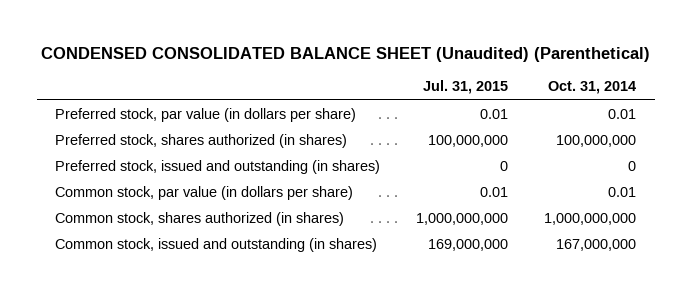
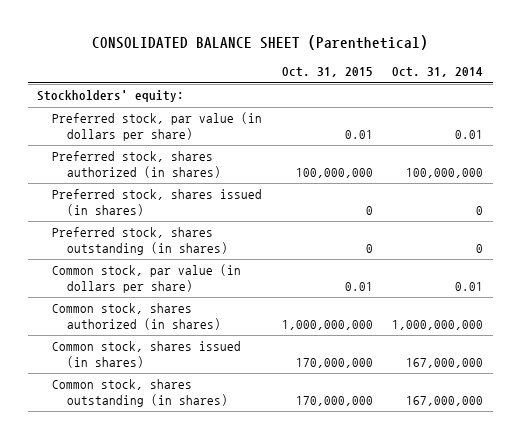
[40,47,650,63] CONDENSED CONSOLIDATED BALANCE SHEET (Unaudited) (Parenthetical) -> [92,35,429,51] CONSOLIDATED BALANCE SHEET (Parenthetical)
[423,80,509,95] Jul. 31, 2015 -> none
none -> [281,67,373,78] Oct. 31, 2015
none -> [37,90,185,103] Stockholders' equity:
none -> [52,189,263,216] Preferred stock, shares issued (in shares)
[54,160,380,175] Preferred stock, issued and outstanding (in shares) -> [52,227,229,255] Preferred stock, shares outstanding (in shares)
none -> [52,341,242,368] Common stock, shares issued (in shares)
[54,238,377,253] Common stock, issued and outstanding (in shares) -> [52,379,229,407] Common stock, shares outstanding (in shares)

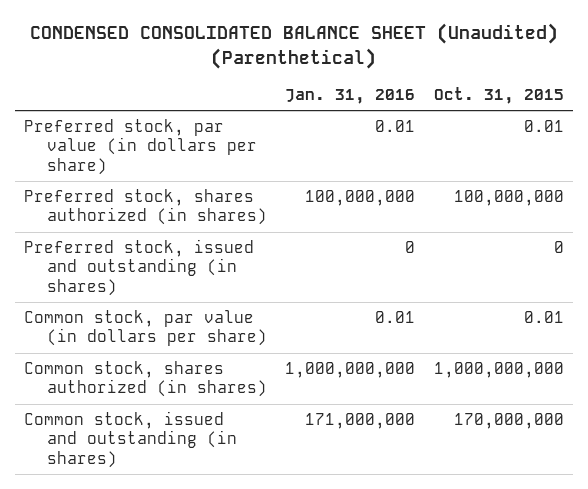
[92,35,429,51] CONSOLIDATED BALANCE SHEET (Parenthetical) -> [30,23,559,69] CONDENSED CONSOLIDATED BALANCE SHEET (Unaudited) (Parenthetical)
[392,67,484,78] Oct. 31, 2014 -> none
none -> [285,89,416,105] Jan. 31, 2016
[37,90,185,103] Stockholders' equity: -> none
[52,189,263,216] Preferred stock, shares issued (in shares) -> none
[52,227,229,255] Preferred stock, shares outstanding (in shares) -> [24,239,255,296] Preferred stock, issued and outstanding (in shares)
[52,341,242,368] Common stock, shares issued (in shares) -> none
[52,379,229,407] Common stock, shares outstanding (in shares) -> [24,411,237,468] Common stock, issued and outstanding (in shares)

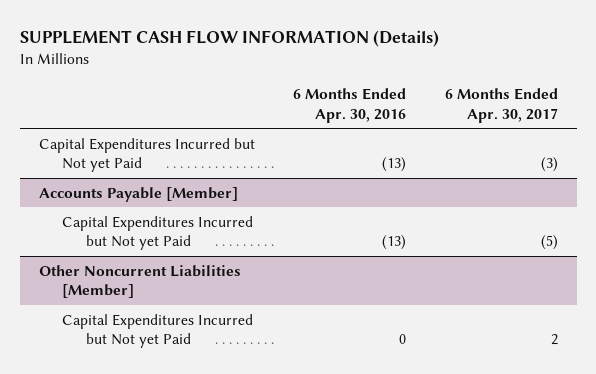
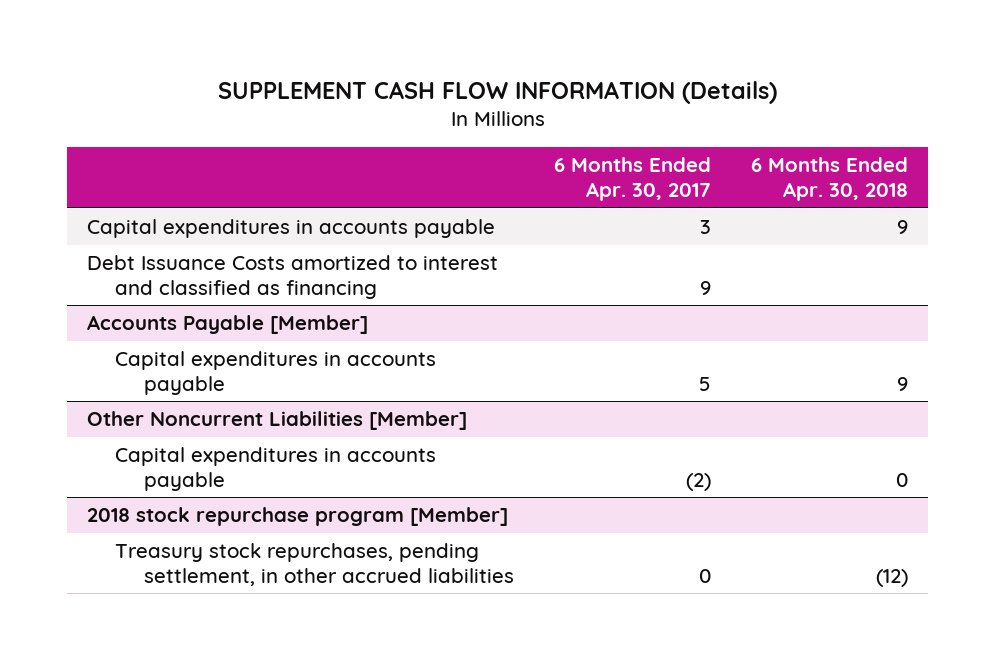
[293,88,407,123] 6 Months Ended Apr. 30, 2016 -> none
none -> [751,157,909,201] 6 Months Ended Apr. 30, 2018
[38,137,255,173] Capital Expenditures Incurred but Not yet Paid -> [86,219,495,239] Capital expenditures in accounts payable
[540,157,558,173] (3) -> [699,220,711,235] 3
none -> [86,255,498,299] Debt Issuance Costs amortized to interest and classified as financing
[62,215,254,251] Capital Expenditures Incurred but Not yet Paid -> [115,351,437,395] Capital expenditures in accounts payable
[540,235,558,251] (5) -> [698,376,711,391] 5
[62,313,254,349] Capital Expenditures Incurred but Not yet Paid -> [115,447,437,491] Capital expenditures in accounts payable
[550,334,558,346] 2 -> [685,472,711,491] (2)
none -> [86,507,508,527] 2018 stock repurchase program [Member]
none -> [115,543,514,586] Treasury stock repurchases, pending settlement, in other accrued liabilities

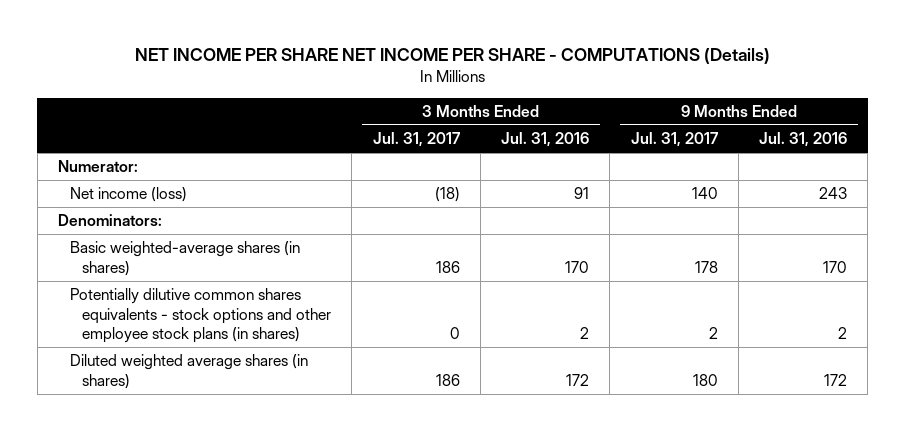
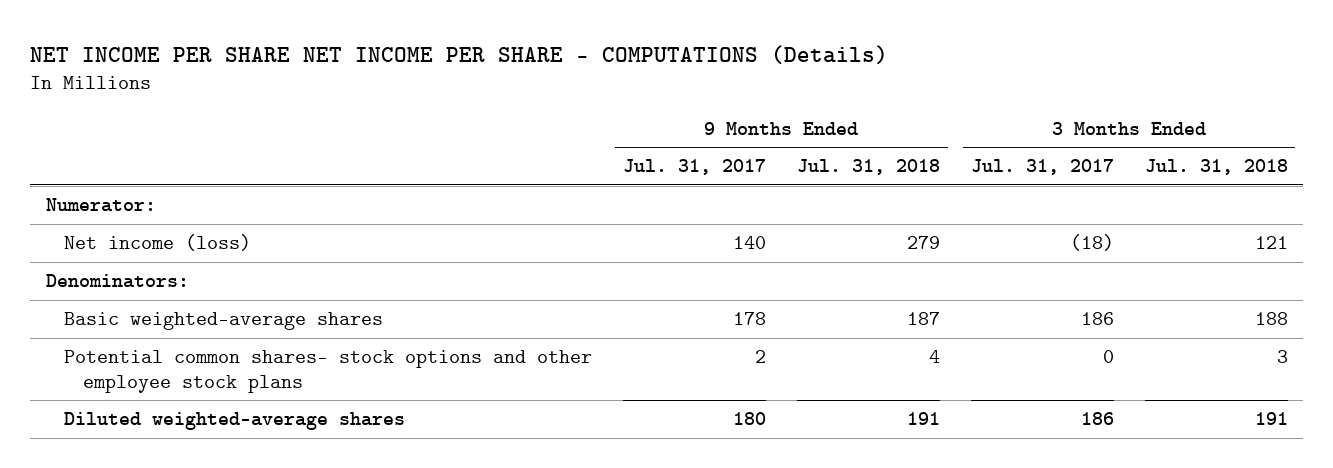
[501,132,590,148] Jul. 31, 2016 -> none
[759,132,848,148] Jul. 31, 2016 -> none
none -> [796,159,940,176] Jul. 31, 2018
none -> [1144,159,1288,176] Jul. 31, 2018
[70,241,301,276] Basic weighted-average shares (in shares) -> [64,311,384,330] Basic weighted-average shares
[70,288,332,344] Potentially dilutive common shares equivalents - stock options and other employee stock plans (in shares) -> [64,349,593,393] Potential common shares- stock options and other employee stock plans
[70,354,309,389] Diluted weighted average shares (in shares) -> [64,411,406,430] Diluted weighted-average shares

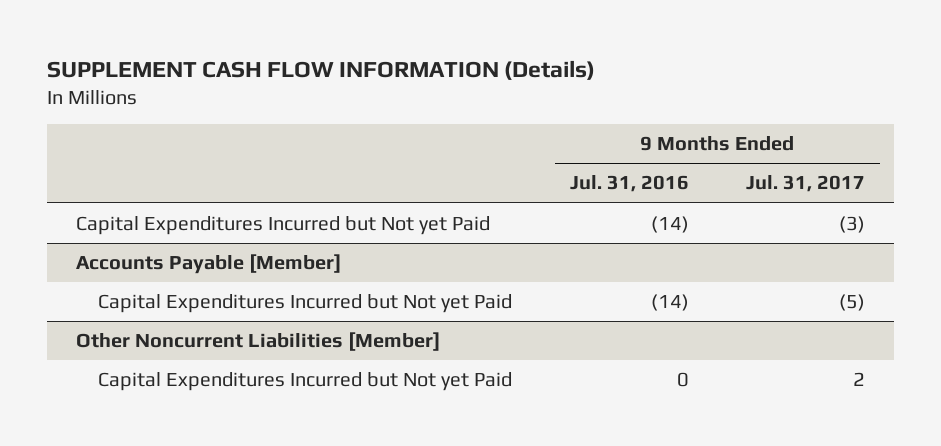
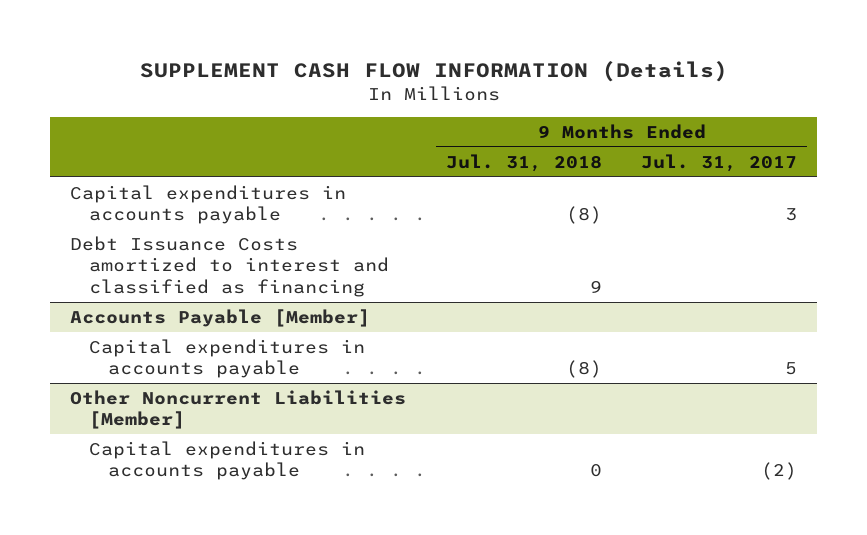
[569,175,689,193] Jul. 31, 2016 -> none
none -> [445,153,602,172] Jul. 31, 2018
[75,216,490,236] Capital Expenditures Incurred but Not yet Paid -> [70,184,347,225] Capital expenditures in accounts payable
[839,216,866,234] (3) -> [785,208,798,222] 3
none -> [70,235,390,297] Debt Issuance Costs amortized to interest and classified as financing
[97,294,512,314] Capital Expenditures Incurred but Not yet Paid -> [89,338,366,379] Capital expenditures in accounts payable
[839,294,866,312] (5) -> [785,362,798,376] 5
[97,372,512,392] Capital Expenditures Incurred but Not yet Paid -> [89,440,366,481] Capital expenditures in accounts payable
[853,372,866,387] 2 -> [761,462,798,481] (2)

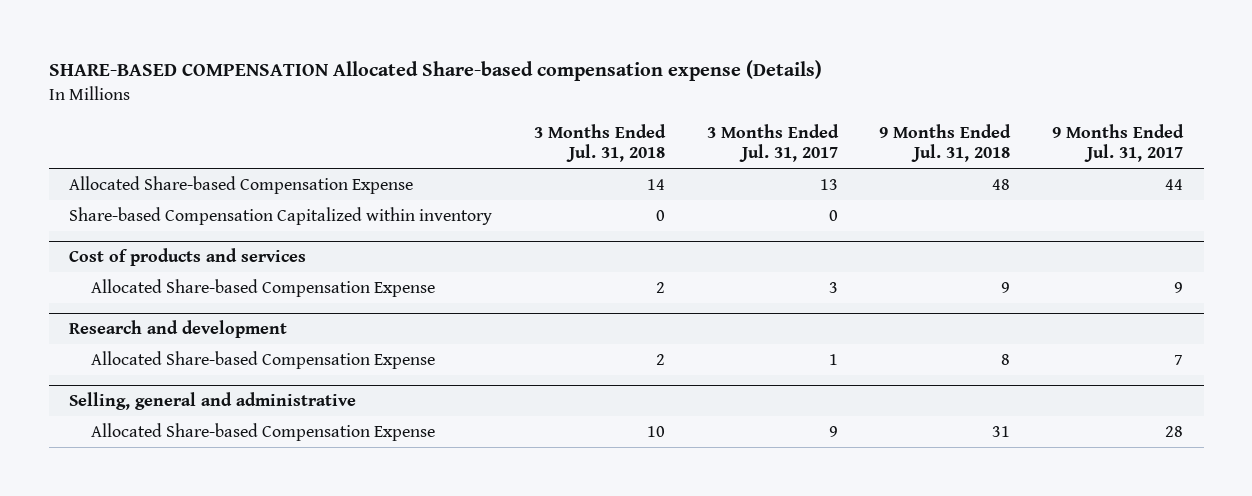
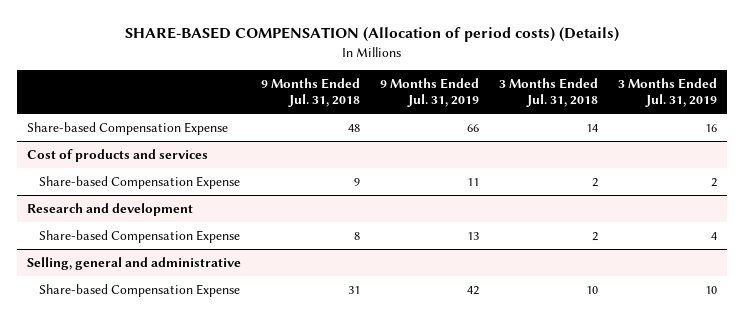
[48,59,822,81] SHARE-BASED COMPENSATION Allocated Share-based compensation expense (Details) -> [125,27,620,43] SHARE-BASED COMPENSATION (Allocation of period costs) (Details)
[706,124,839,163] 3 Months Ended Jul. 31, 2017 -> none
[1051,124,1184,163] 9 Months Ended Jul. 31, 2017 -> none
none -> [380,78,480,108] 9 Months Ended Jul. 31, 2019
none -> [618,78,718,108] 3 Months Ended Jul. 31, 2019
[69,206,493,225] Share-based Compensation Capitalized within inventory -> none
[69,175,414,194] Allocated Share-based Compensation Expense -> [27,121,229,135] Share-based Compensation Expense
[91,278,436,297] Allocated Share-based Compensation Expense -> [38,175,240,189] Share-based Compensation Expense
[91,350,436,369] Allocated Share-based Compensation Expense -> [38,229,240,243] Share-based Compensation Expense
[91,422,436,441] Allocated Share-based Compensation Expense -> [38,283,240,297] Share-based Compensation Expense

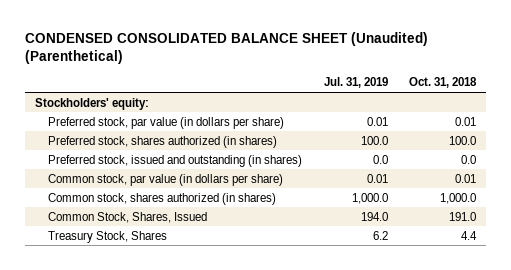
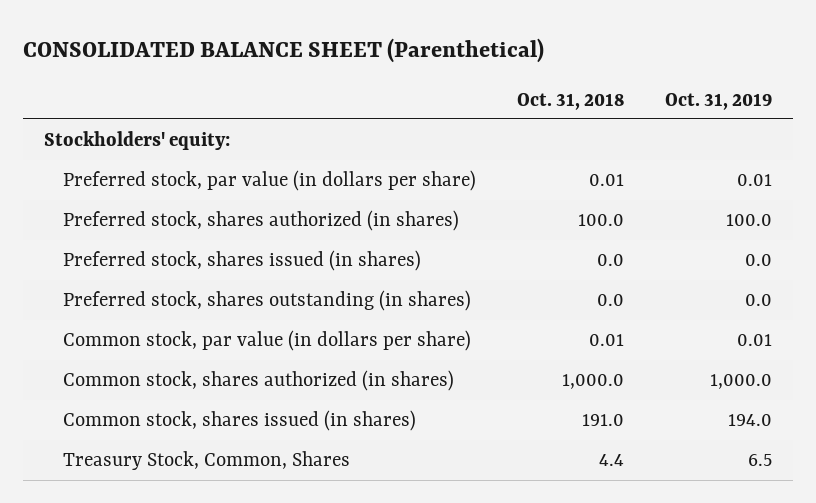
[24,32,428,65] CONDENSED CONSOLIDATED BALANCE SHEET (Unaudited) (Parenthetical) -> [23,38,545,64] CONSOLIDATED BALANCE SHEET (Parenthetical)
[323,77,388,89] Jul. 31, 2019 -> none
none -> [665,92,773,110] Oct. 31, 2019
none -> [62,250,421,272] Preferred stock, shares issued (in shares)
[48,154,303,167] Preferred stock, issued and outstanding (in shares) -> [62,290,471,312] Preferred stock, shares outstanding (in shares)
[48,211,208,223] Common Stock, Shares, Issued -> [62,410,416,432] Common stock, shares issued (in shares)
[48,230,168,243] Treasury Stock, Shares -> [62,451,350,471] Treasury Stock, Common, Shares

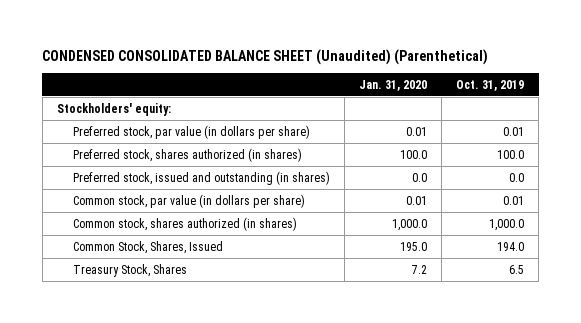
[23,38,545,64] CONSOLIDATED BALANCE SHEET (Parenthetical) -> [42,49,489,66] CONDENSED CONSOLIDATED BALANCE SHEET (Unaudited) (Parenthetical)
[517,92,625,110] Oct. 31, 2018 -> none
none -> [358,79,427,91] Jan. 31, 2020
[62,250,421,272] Preferred stock, shares issued (in shares) -> none
[62,290,471,312] Preferred stock, shares outstanding (in shares) -> [72,170,330,185] Preferred stock, issued and outstanding (in shares)
[62,410,416,432] Common stock, shares issued (in shares) -> [72,240,223,254] Common Stock, Shares, Issued
[62,451,350,471] Treasury Stock, Common, Shares -> [72,263,187,277] Treasury Stock, Shares

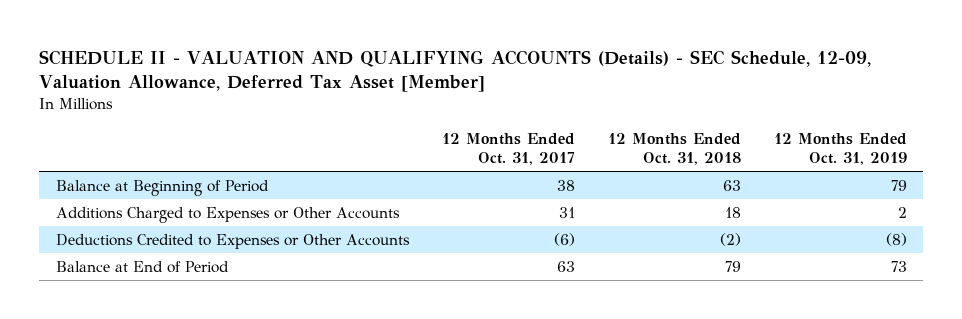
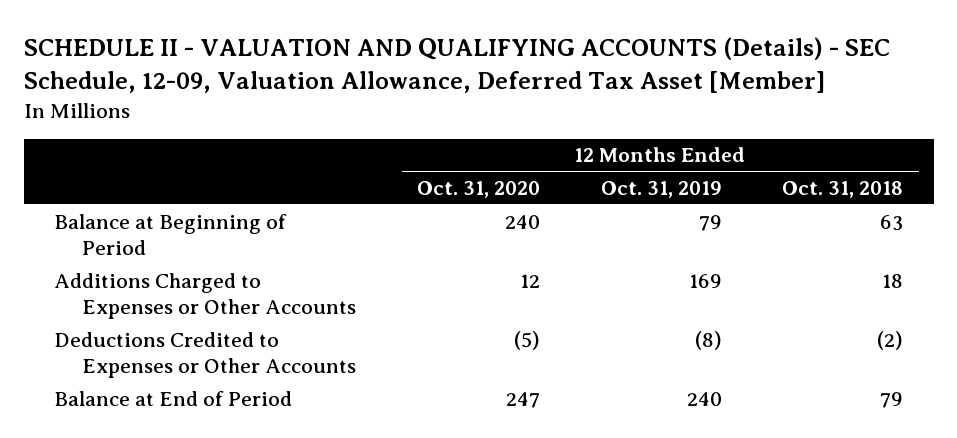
[441,132,575,166] 12 Months Ended Oct. 31, 2017 -> none
none -> [416,180,540,198] Oct. 31, 2020
[897,206,907,218] 2 -> [688,273,722,288] 169
[890,260,907,272] 73 -> [686,391,722,406] 240

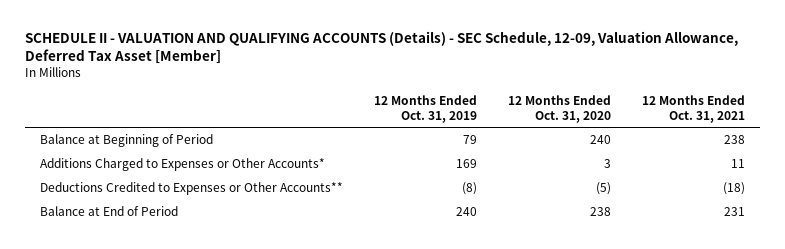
[782,180,904,198] Oct. 31, 2018 -> none
none -> [641,94,745,123] 12 Months Ended Oct. 31, 2021
[53,272,357,319] Additions Charged to Expenses or Other Accounts -> [39,158,325,172] Additions Charged to Expenses or Other Accounts*
[519,273,540,288] 12 -> [603,159,611,169] 3
[53,331,357,378] Deductions Credited to Expenses or Other Accounts -> [39,182,343,196] Deductions Credited to Expenses or Other Accounts**
[505,391,540,408] 247 -> [589,207,611,217] 238

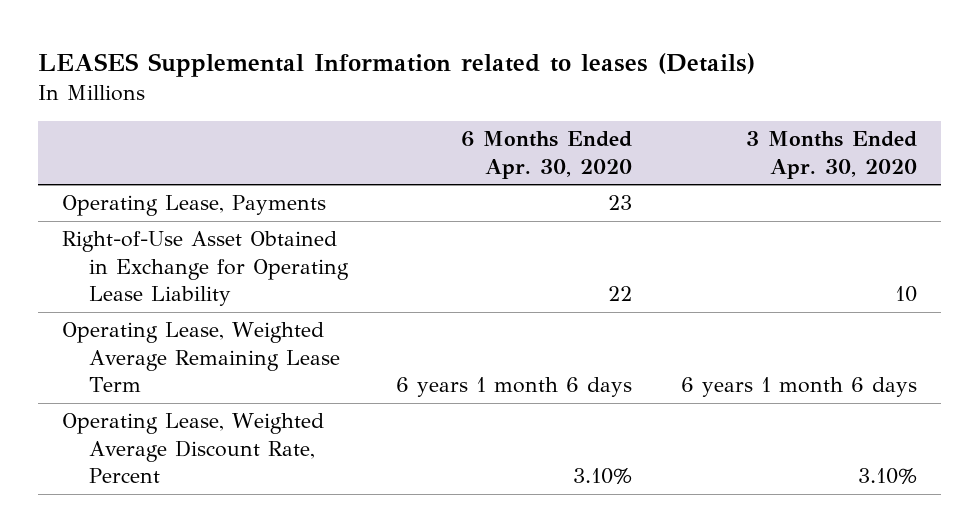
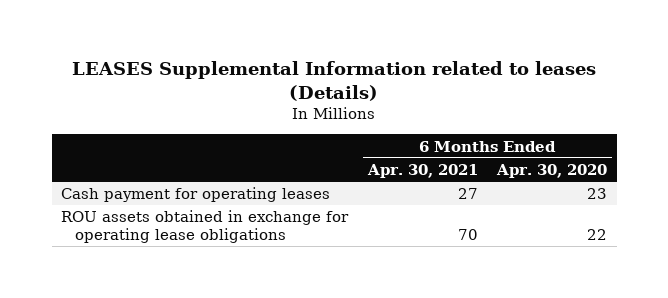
[745,131,917,179] 3 Months Ended Apr. 30, 2020 -> none
none -> [366,163,478,178] Apr. 30, 2021
[62,322,340,393] Operating Lease, Weighted Average Remaining Lease Term -> none
[62,413,325,484] Operating Lease, Weighted Average Discount Rate, Percent -> none
[62,195,327,217] Operating Lease, Payments -> [61,187,331,203] Cash payment for operating leases
[62,231,349,307] Right-of-Use Asset Obtained in Exchange for Operating Lease Liability -> [61,210,350,243] ROU assets obtained in exchange for operating lease obligations

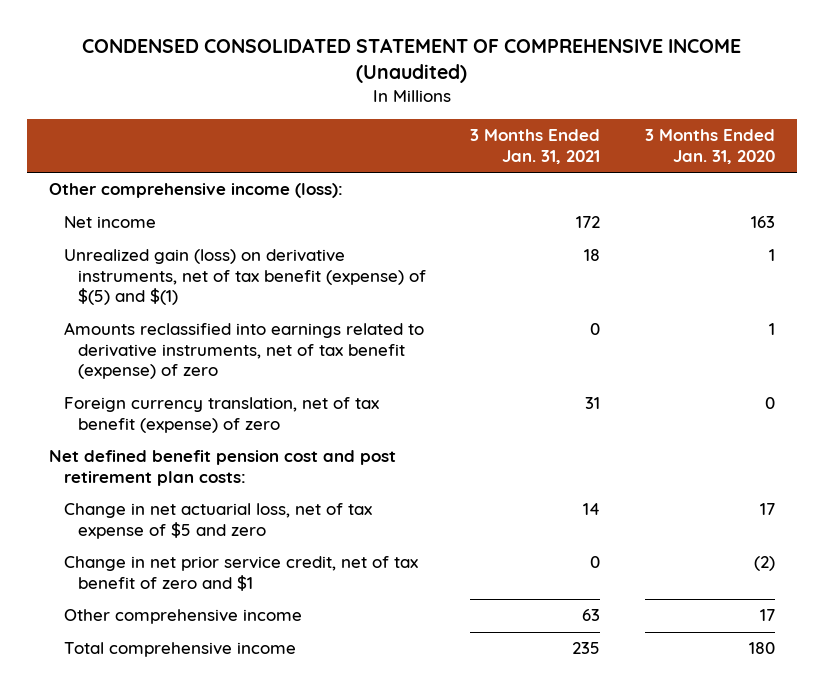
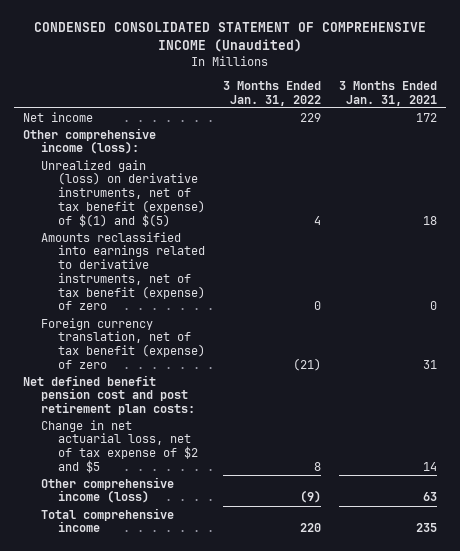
[644,129,775,164] 3 Months Ended Jan. 31, 2020 -> none
none -> [222,80,321,106] 3 Months Ended Jan. 31, 2022
[49,183,344,199] Other comprehensive income (loss): -> [23,127,157,155] Other comprehensive income (loss):
[63,249,427,306] Unrealized gain (loss) on derivative instruments, net of tax benefit (expense) of $(5) and $(1) -> [40,159,205,227] Unrealized gain (loss) on derivative instruments, net of tax benefit (expense) of $(1) and $(5)
[63,556,418,591] Change in net prior service credit, net of tax benefit of zero and $1 -> none
[63,503,372,539] Change in net actuarial loss, net of tax expense of $5 and zero -> [40,419,198,473] Change in net actuarial loss, net of tax expense of $2 and $5
[63,609,302,625] Other comprehensive income -> [40,476,174,504] Other comprehensive income (loss)

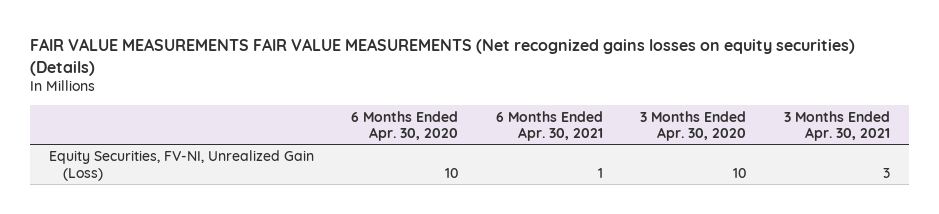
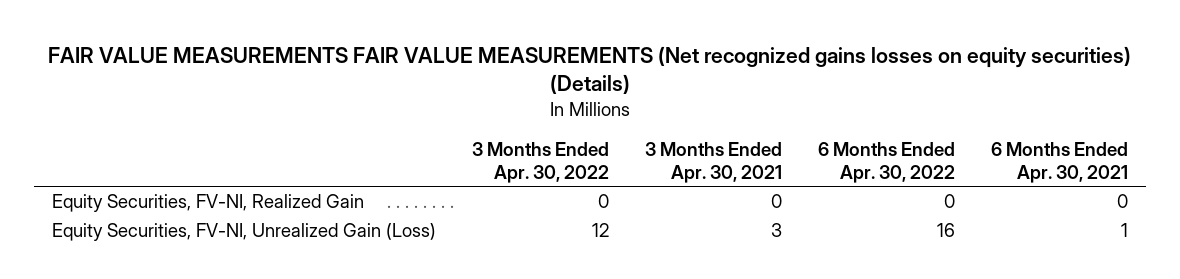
[351,110,459,141] 6 Months Ended Apr. 30, 2020 -> none
[640,110,747,141] 3 Months Ended Apr. 30, 2020 -> none
none -> [471,141,609,183] 3 Months Ended Apr. 30, 2022
none -> [817,141,955,183] 6 Months Ended Apr. 30, 2022
none -> [52,194,365,213] Equity Securities, FV-NI, Realized Gain

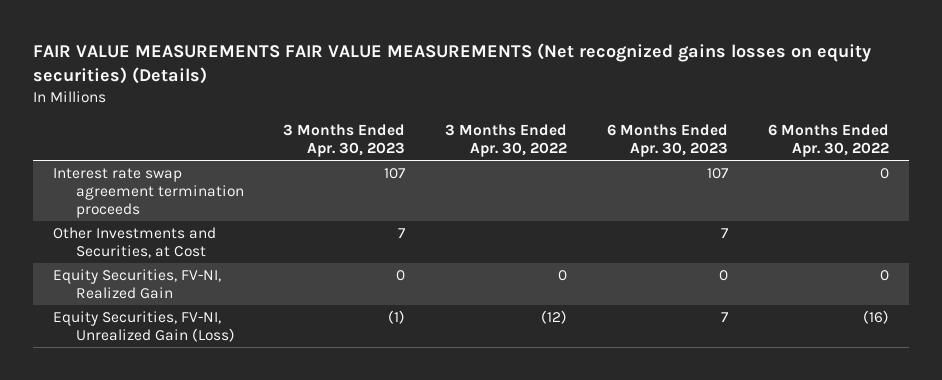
[644,141,782,183] 3 Months Ended Apr. 30, 2021 -> none
[990,141,1128,183] 6 Months Ended Apr. 30, 2021 -> none
none -> [283,123,406,158] 3 Months Ended Apr. 30, 2023
none -> [607,123,729,158] 6 Months Ended Apr. 30, 2023
none -> [52,167,244,219] Interest rate swap agreement termination proceeds
none -> [52,226,216,259] Other Investments and Securities, at Cost
[591,223,609,238] 12 -> [541,309,568,324] (12)
[936,223,955,238] 16 -> [863,309,890,324] (16)

